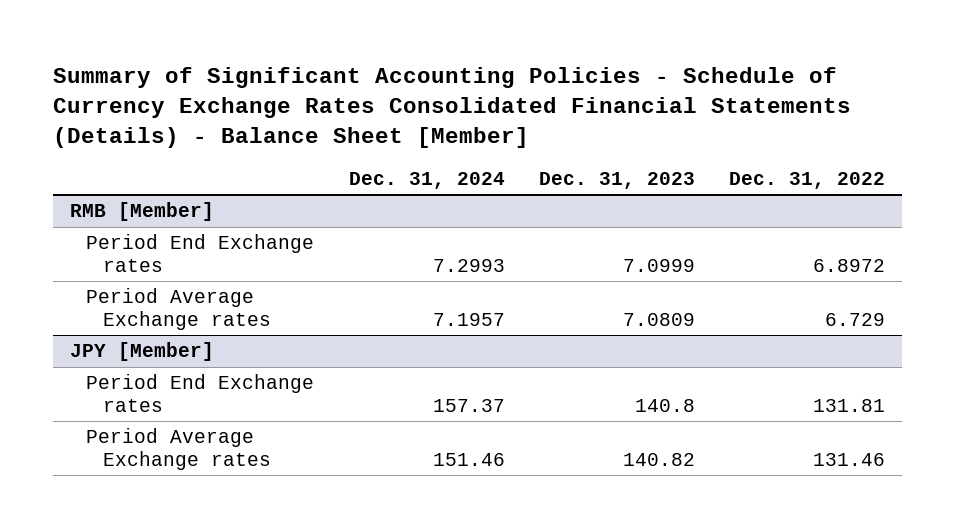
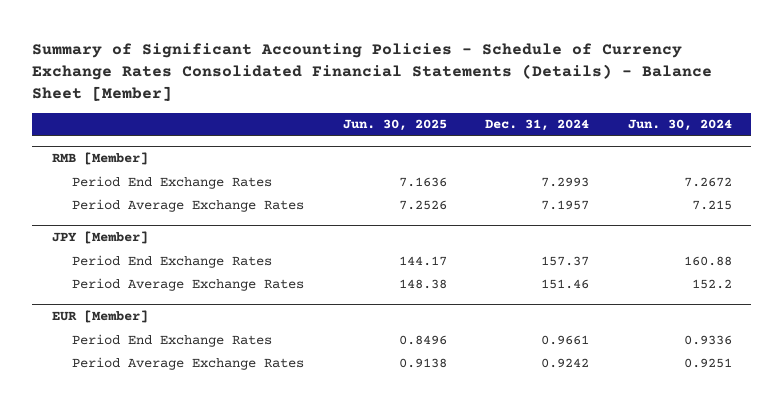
[538,171,695,189] Dec. 31, 2023 -> none
[729,171,886,189] Dec. 31, 2022 -> none
none -> [342,119,447,132] Jun. 30, 2025
none -> [627,119,732,132] Jun. 30, 2024
[86,234,315,272] Period End Exchange rates -> [72,175,273,189] Period End Exchange Rates
[86,288,271,330] Period Average Exchange rates -> [72,198,305,212] Period Average Exchange Rates
[86,374,315,412] Period End Exchange rates -> [72,254,273,268] Period End Exchange Rates
[86,428,271,470] Period Average Exchange rates -> [72,277,305,291] Period Average Exchange Rates
none -> [51,309,148,323] EUR [Member]
none -> [72,333,273,347] Period End Exchange Rates
none -> [72,356,305,370] Period Average Exchange Rates

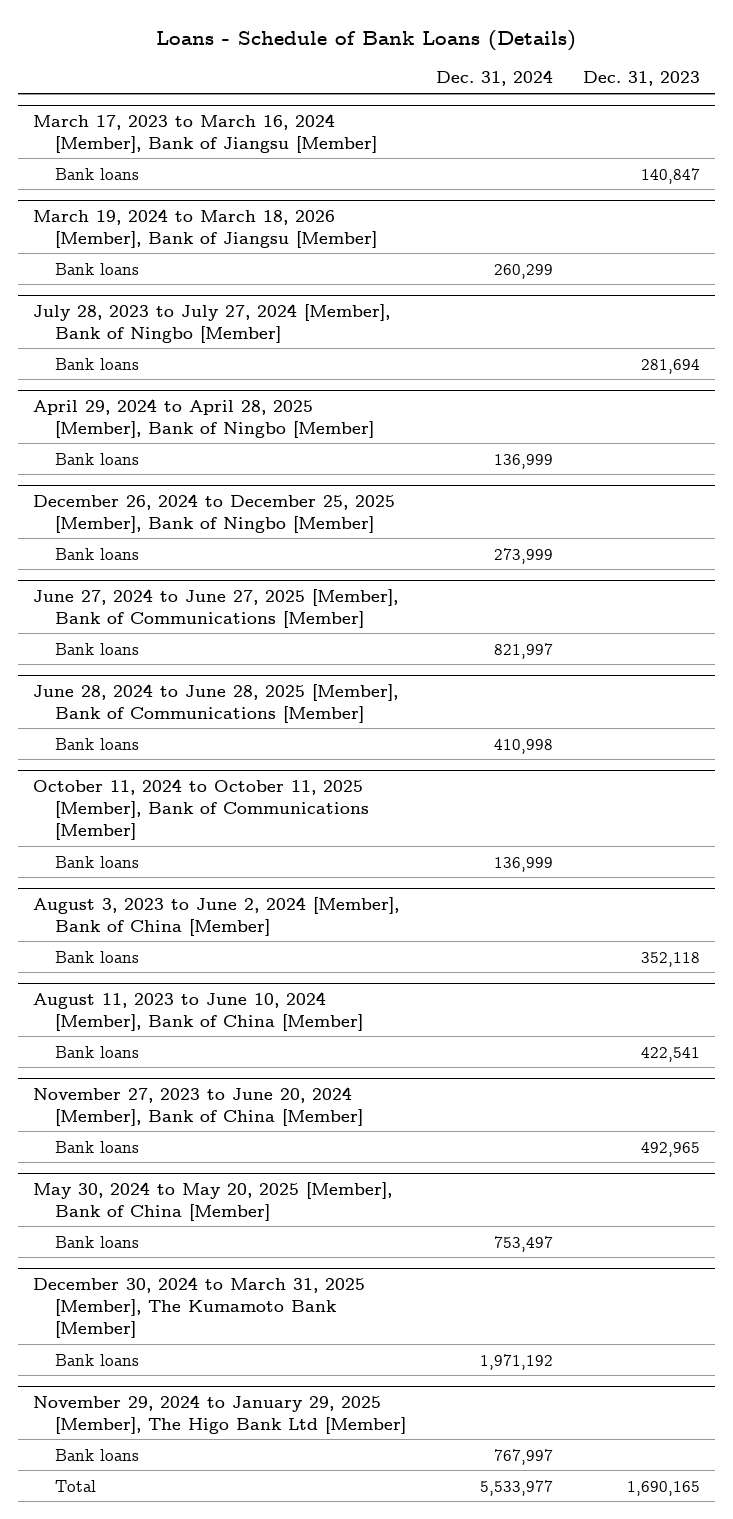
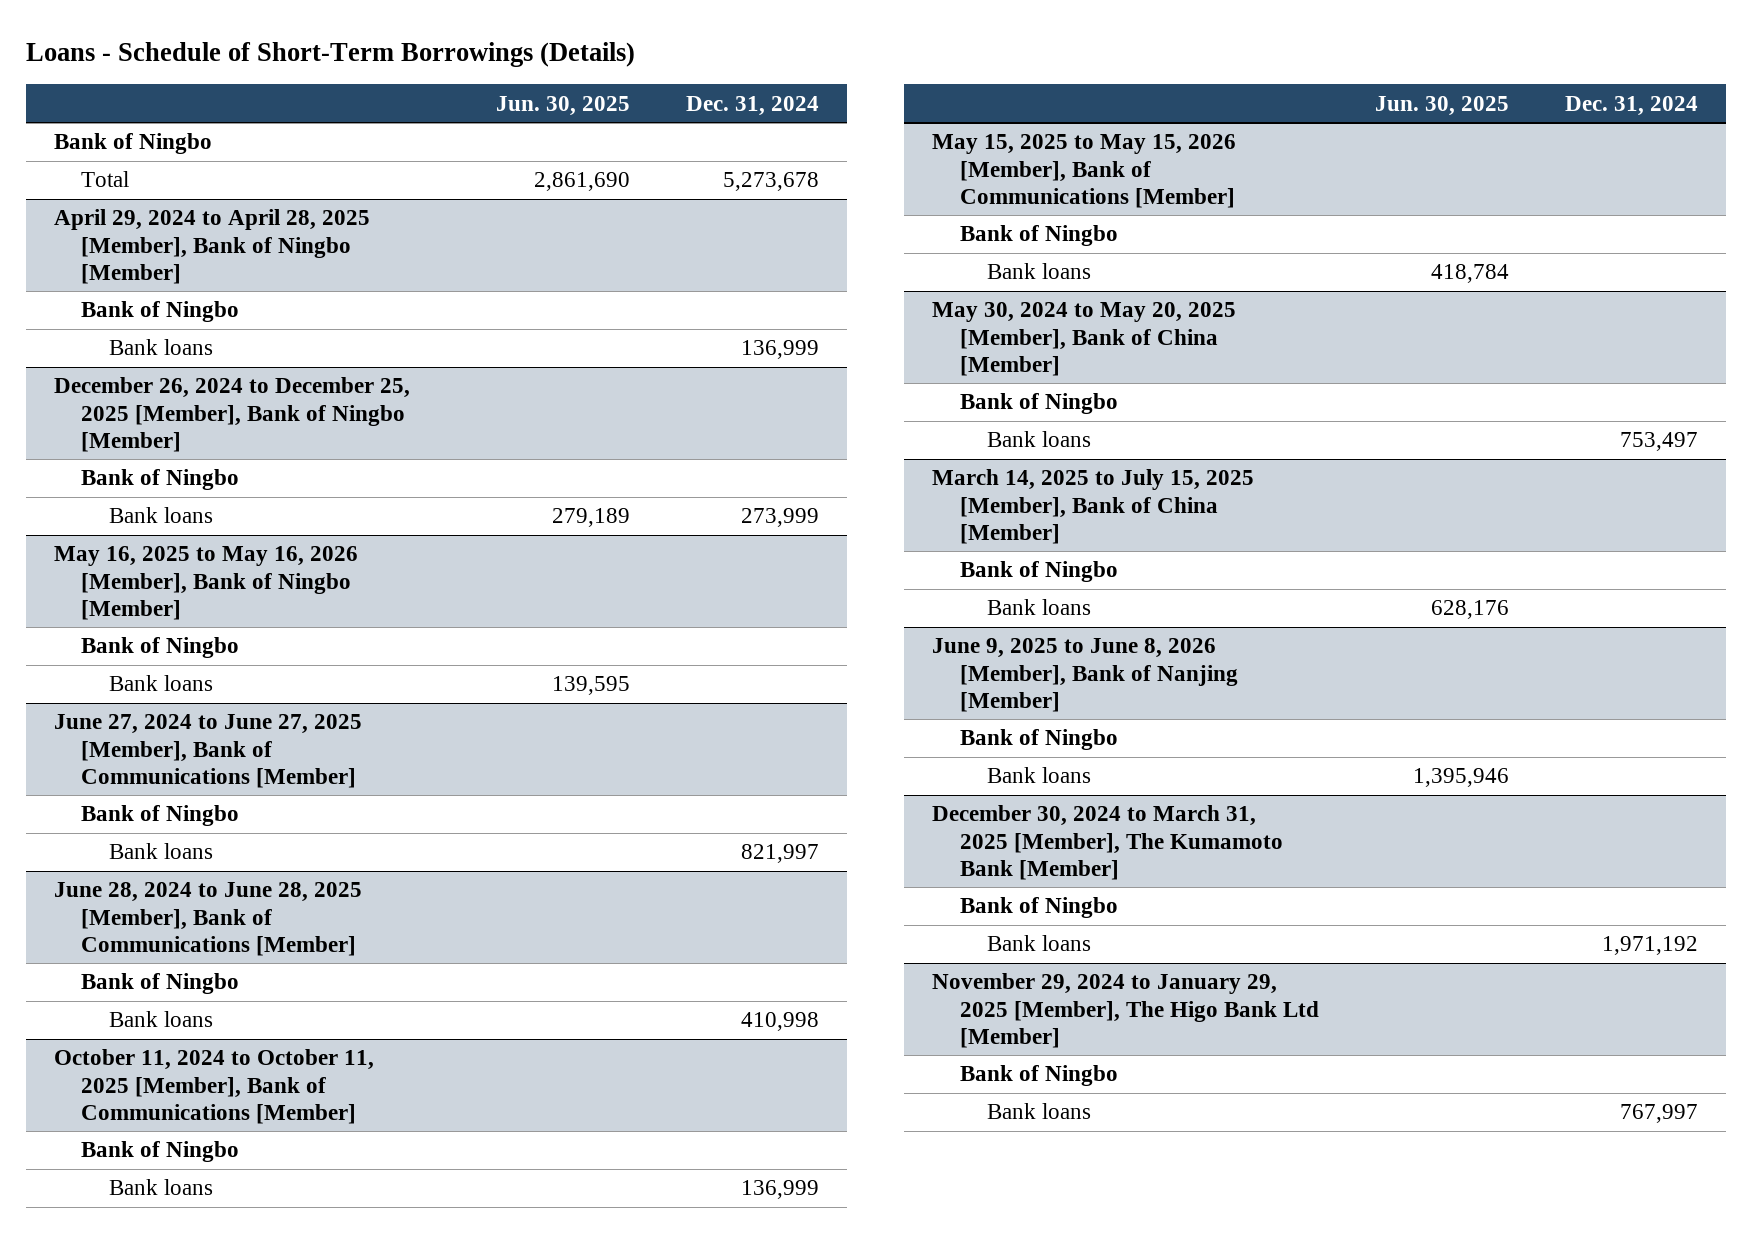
[156,29,577,51] Loans - Schedule of Bank Loans (Details) -> [25,42,635,68] Loans - Schedule of Short-Term Borrowings (Details)
[582,71,700,87] Dec. 31, 2023 -> none
none -> [495,95,630,116] Jun. 30, 2025
[32,113,378,153] March 17, 2023 to March 16, 2024 [Member], Bank of Jiangsu [Member] -> none
[55,167,140,180] Bank loans -> none
[32,208,378,248] March 19, 2024 to March 18, 2026 [Member], Bank of Jiangsu [Member] -> none
[55,262,140,275] Bank loans -> none
[32,303,390,343] July 28, 2023 to July 27, 2024 [Member], Bank of Ningbo [Member] -> none
[55,357,140,370] Bank loans -> none
none -> [53,133,212,155] Bank of Ningbo
none -> [81,171,130,188] Total
none -> [81,301,240,323] Bank of Ningbo
none -> [81,469,240,491] Bank of Ningbo
none -> [53,546,358,620] May 16, 2025 to May 16, 2026 [Member], Bank of Ningbo [Member]
none -> [81,637,240,659] Bank of Ningbo
none -> [108,675,213,692] Bank loans
none -> [81,805,240,827] Bank of Ningbo
none -> [81,973,240,995] Bank of Ningbo
none -> [81,1141,240,1163] Bank of Ningbo
[32,896,399,936] August 3, 2023 to June 2, 2024 [Member], Bank of China [Member] -> none
[55,950,140,963] Bank loans -> none
[32,991,364,1031] August 11, 2023 to June 10, 2024 [Member], Bank of China [Member] -> none
[55,1045,140,1058] Bank loans -> none
[32,1086,364,1126] November 27, 2023 to June 20, 2024 [Member], Bank of China [Member] -> none
none -> [932,134,1237,208] May 15, 2025 to May 15, 2026 [Member], Bank of Communications [Member]
none -> [959,225,1118,247] Bank of Ningbo
none -> [959,393,1118,415] Bank of Ningbo
none -> [932,469,1255,544] March 14, 2025 to July 15, 2025 [Member], Bank of China [Member]
none -> [959,561,1118,583] Bank of Ningbo
none -> [987,599,1092,616] Bank loans
none -> [932,638,1238,712] June 9, 2025 to June 8, 2026 [Member], Bank of Nanjing [Member]
none -> [959,729,1118,751] Bank of Ningbo
none -> [987,767,1092,784] Bank loans
none -> [959,897,1118,919] Bank of Ningbo
none -> [959,1065,1118,1087] Bank of Ningbo
[55,1479,97,1492] Total -> none

